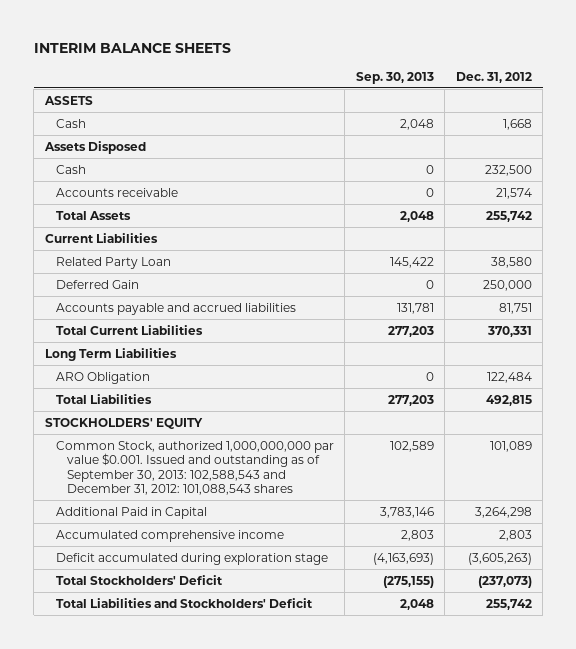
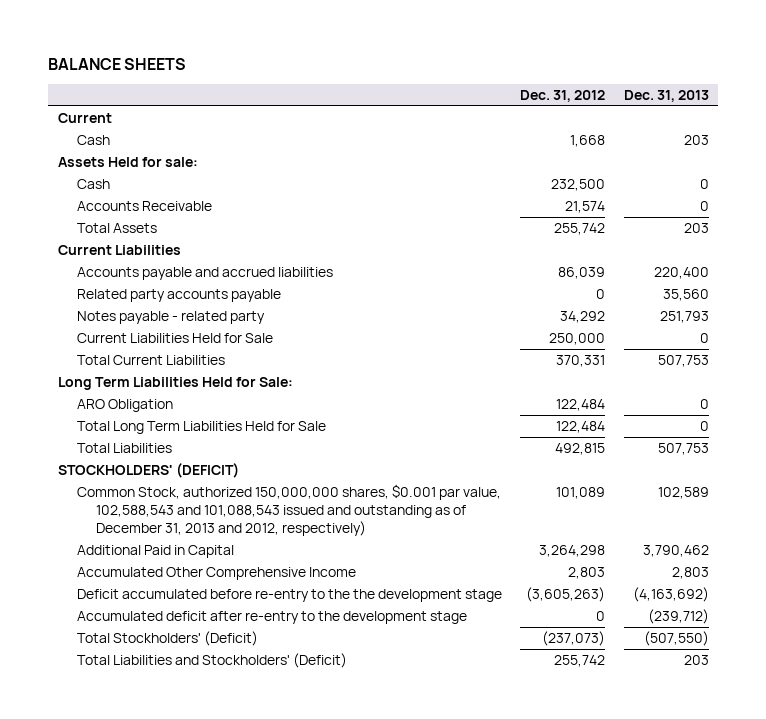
[33,42,231,53] INTERIM BALANCE SHEETS -> [48,58,187,71] BALANCE SHEETS
[355,71,434,84] Sep. 30, 2013 -> none
none -> [623,90,709,103] Dec. 31, 2013
[43,95,93,105] ASSETS -> none
none -> [57,112,112,123] Current
[43,140,146,154] Assets Disposed -> none
none -> [57,156,198,167] Assets Held for sale:
[55,187,178,197] Accounts receivable -> [76,200,212,211] Accounts Receivable
[55,256,171,269] Related Party Loan -> none
[55,279,139,289] Deferred Gain -> none
[498,302,532,314] 81,751 -> [558,266,606,279] 86,039
none -> [76,288,281,302] Related party accounts payable
none -> [76,310,265,324] Notes payable - related party
none -> [76,332,273,343] Current Liabilities Held for Sale
[44,347,177,361] Long Term Liabilities -> [57,376,293,390] Long Term Liabilities Held for Sale:
none -> [76,420,326,434] Total Long Term Liabilities Held for Sale
[44,417,203,429] STOCKHOLDERS' EQUITY -> [57,462,239,478] STOCKHOLDERS' (DEFICIT)
[55,440,334,496] Common Stock, authorized 1,000,000,000 par value $0.001. Issued and outstanding as of September 30, 2013: 102,588,543 and December 31, 2012: 101,088,543 shares -> [76,483,501,537] Common Stock, authorized 150,000,000 shares, $0.001 par value, 102,588,543 and 101,088,543 issued and outstanding as of December 31, 2013 and 2012, respectively)
[55,529,284,542] Accumulated comprehensive income -> [76,566,356,580] Accumulated Other Comprehensive Income
[55,552,328,565] Deficit accumulated during exploration stage -> [76,588,502,602] Deficit accumulated before re-entry to the the development stage
none -> [76,610,467,624] Accumulated deficit after re-entry to the development stage
[55,574,223,585] Total Stockholders' Deficit -> [76,630,258,646] Total Stockholders' (Deficit)
[55,597,313,608] Total Liabilities and Stockholders' Deficit -> [76,652,347,668] Total Liabilities and Stockholders' (Deficit)

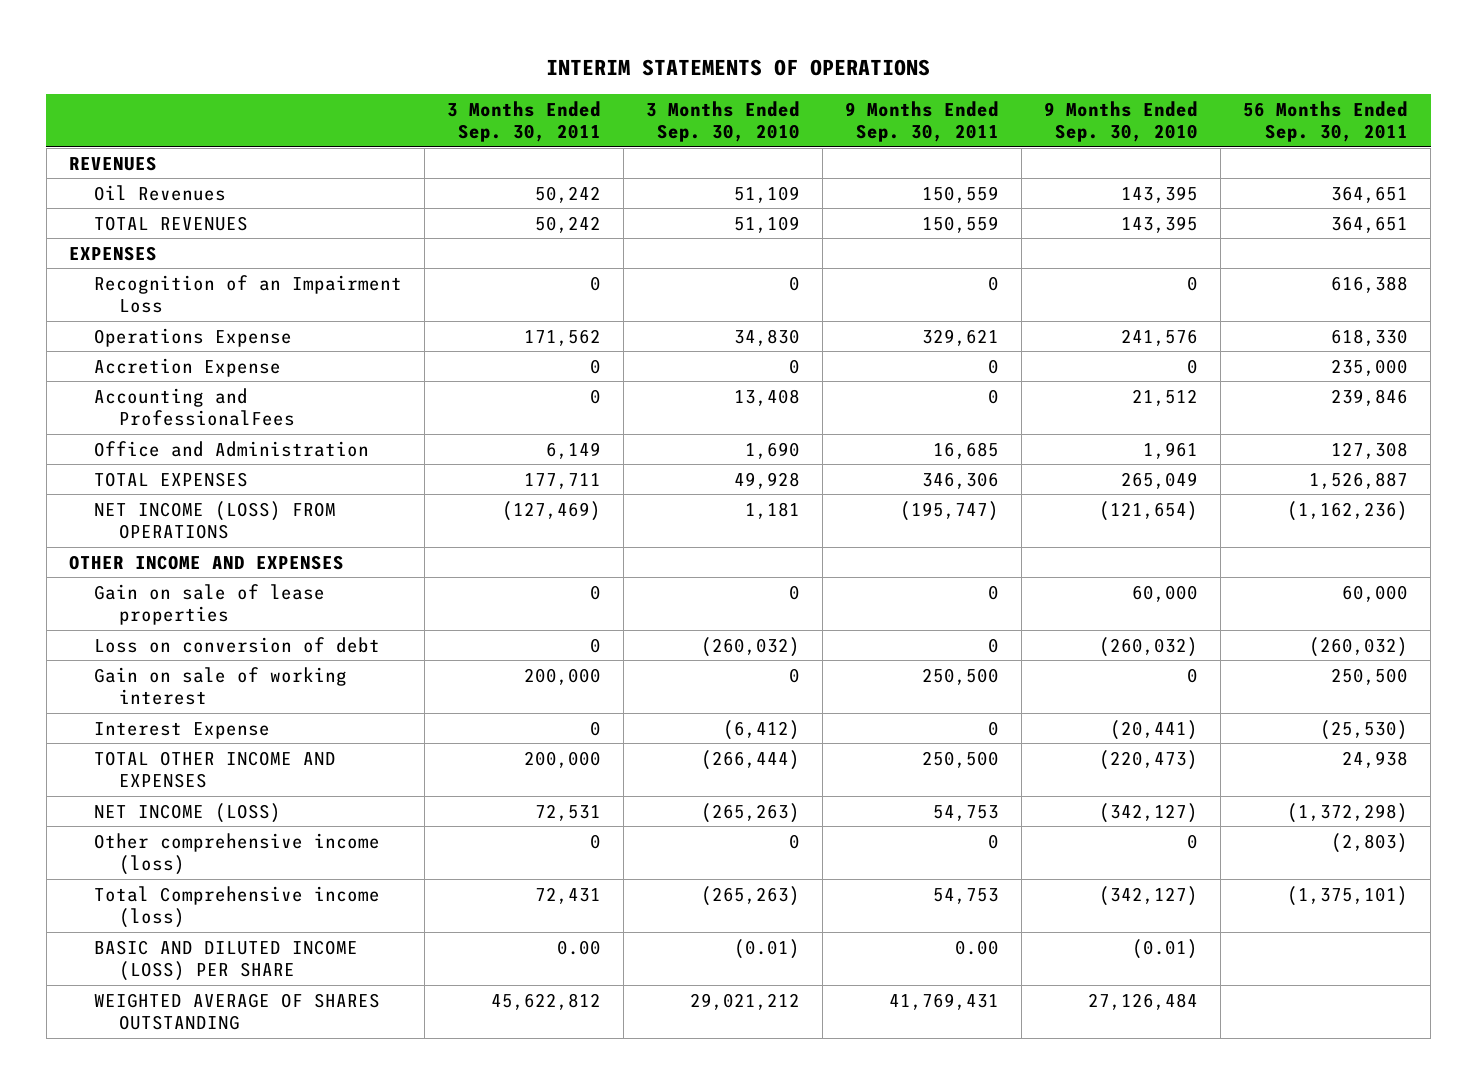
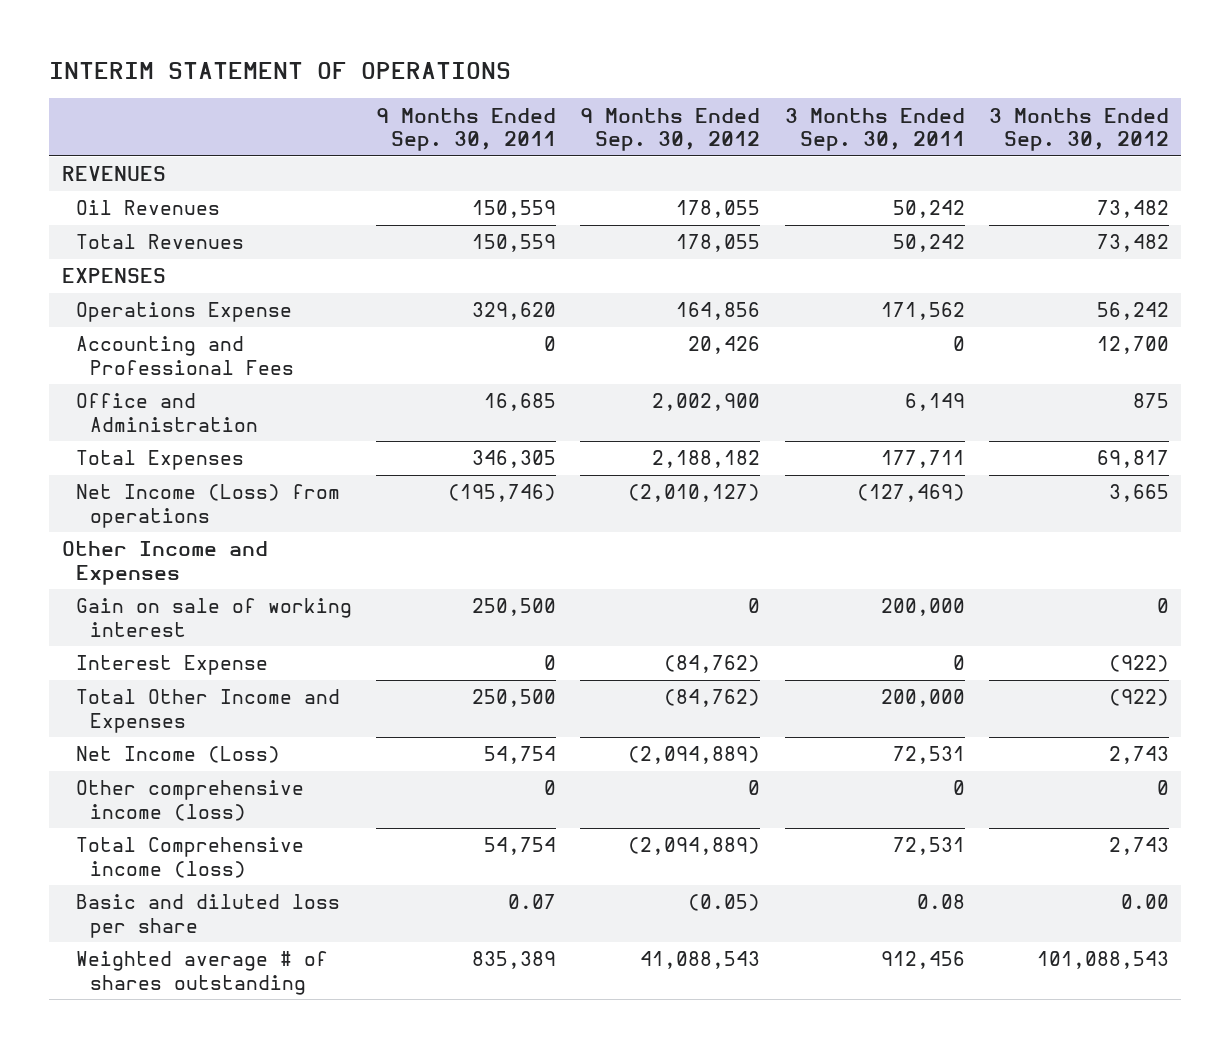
[546,59,931,77] INTERIM STATEMENTS OF OPERATIONS -> [49,62,512,80] INTERIM STATEMENT OF OPERATIONS
[646,100,801,143] 3 Months Ended Sep. 30, 2010 -> none
[1044,100,1199,143] 9 Months Ended Sep. 30, 2010 -> none
[1243,100,1409,143] 56 Months Ended Sep. 30, 2011 -> none
none -> [580,107,761,152] 9 Months Ended Sep. 30, 2012
none -> [989,107,1170,152] 3 Months Ended Sep. 30, 2012
[93,215,248,231] TOTAL REVENUES -> [75,234,244,250] Total Revenues
[93,274,402,314] Recognition of an Impairment Loss -> none
[93,357,281,377] Accretion Expense -> none
[922,328,1000,346] 329,621 -> [472,302,557,321] 329,620
[93,387,296,427] Accounting and ProfessionalFees -> [75,336,294,375] Accounting and Professional Fees
[93,583,325,626] Gain on sale of lease properties -> none
[93,636,380,653] Loss on conversion of debt -> none
[93,471,248,487] TOTAL EXPENSES -> [75,450,244,471] Total Expenses
[922,471,1000,489] 346,306 -> [472,450,557,469] 346,305
[93,500,336,540] NET INCOME (LOSS) FROM OPERATIONS -> [75,484,340,528] Net Income (Loss) from operations
[900,500,1000,521] (195,747) -> [448,484,557,503] (195,746)
[68,554,344,570] OTHER INCOME AND EXPENSES -> [61,541,268,585] Other Income and Expenses
[93,750,336,789] TOTAL OTHER INCOME AND EXPENSES -> [75,689,340,733] Total Other Income and Expenses
[93,802,281,823] NET INCOME (LOSS) -> [75,746,280,764] Net Income (Loss)
[933,804,1000,821] 54,753 -> [484,746,557,765] 54,754
[535,886,602,904] 72,431 -> [892,837,965,856] 72,531
[933,887,1000,904] 54,753 -> [484,837,557,856] 54,754
[93,939,358,982] BASIC AND DILUTED INCOME (LOSS) PER SHARE -> [75,894,340,938] Basic and diluted loss per share
[557,939,602,955] 0.00 -> [916,894,965,910] 0.08
[955,939,1000,955] 0.00 -> [508,894,557,910] 0.07
[93,992,380,1031] WEIGHTED AVERAGE OF SHARES OUTSTANDING -> [75,951,328,995] Weighted average # of shares outstanding
[491,992,602,1010] 45,622,812 -> [880,951,965,970] 912,456
[889,992,1000,1010] 41,769,431 -> [472,951,557,970] 835,389

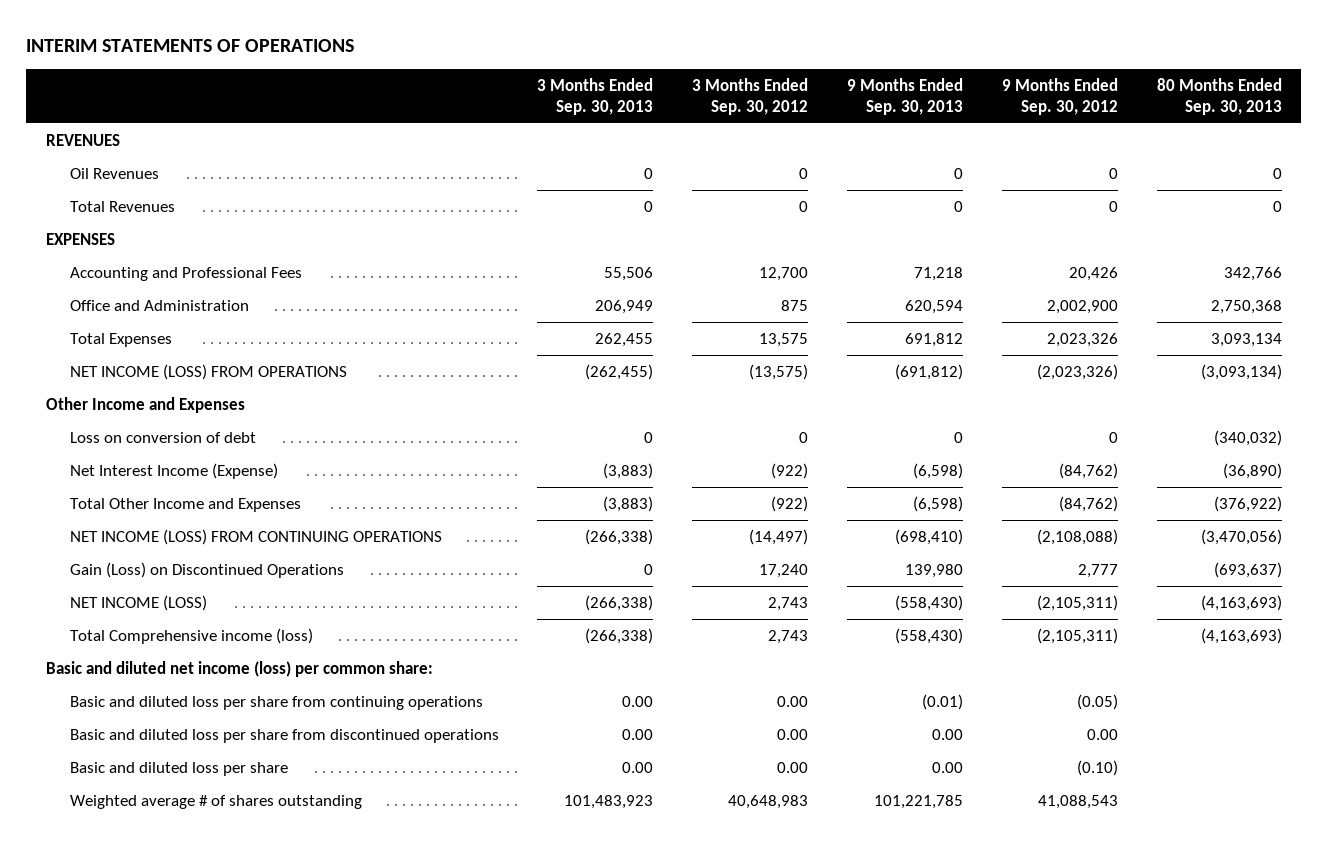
[49,62,512,80] INTERIM STATEMENT OF OPERATIONS -> [26,39,355,53] INTERIM STATEMENTS OF OPERATIONS
[376,107,557,152] 9 Months Ended Sep. 30, 2011 -> none
[784,107,965,152] 3 Months Ended Sep. 30, 2011 -> none
none -> [537,78,654,115] 3 Months Ended Sep. 30, 2013
none -> [847,78,964,115] 9 Months Ended Sep. 30, 2013
none -> [1156,78,1282,115] 80 Months Ended Sep. 30, 2013
[676,200,761,219] 178,055 -> [1108,167,1118,179] 0
[1097,200,1170,219] 73,482 -> [799,167,809,179] 0
[676,234,761,253] 178,055 -> [1108,200,1118,212] 0
[1097,234,1170,253] 73,482 -> [799,200,809,212] 0
[75,302,292,323] Operations Expense -> none
[652,450,761,469] 2,188,182 -> [1046,332,1118,347] 2,023,326
[1097,450,1170,469] 69,817 -> [759,332,809,347] 13,575
[75,484,340,528] Net Income (Loss) from operations -> [69,363,347,380] NET INCOME (LOSS) FROM OPERATIONS
[628,484,761,503] (2,010,127) -> [1036,363,1118,380] (2,023,326)
[1109,484,1170,503] 3,665 -> [749,363,809,380] (13,575)
[75,598,352,637] Gain on sale of working interest -> none
none -> [69,431,256,443] Loss on conversion of debt
[75,655,268,676] Interest Expense -> [69,462,278,479] Net Interest Income (Expense)
[75,780,304,821] Other comprehensive income (loss) -> none
none -> [69,528,442,545] NET INCOME (LOSS) FROM CONTINUING OPERATIONS
none -> [69,561,344,578] Gain (Loss) on Discontinued Operations
[75,746,280,764] Net Income (Loss) -> [69,594,207,611] NET INCOME (LOSS)
[628,746,761,765] (2,094,889) -> [1036,594,1118,611] (2,105,311)
[628,837,761,856] (2,094,889) -> [1036,627,1118,644] (2,105,311)
none -> [45,660,433,677] Basic and diluted net income (loss) per common share:
none -> [69,695,483,710] Basic and diluted loss per share from continuing operations
none -> [69,728,499,743] Basic and diluted loss per share from discontinued operations
[688,894,761,912] (0.05) -> [1076,759,1118,776] (0.10)
[1037,951,1170,970] 101,088,543 -> [728,794,809,809] 40,648,983

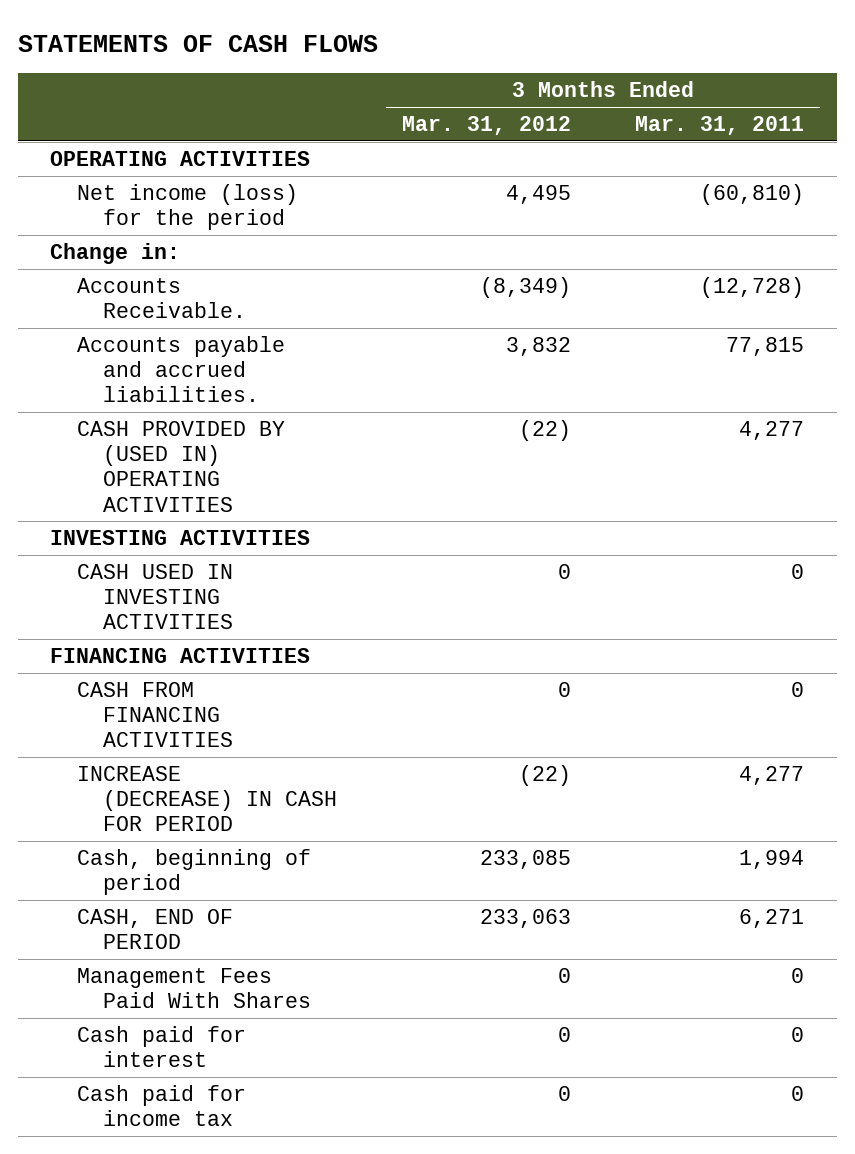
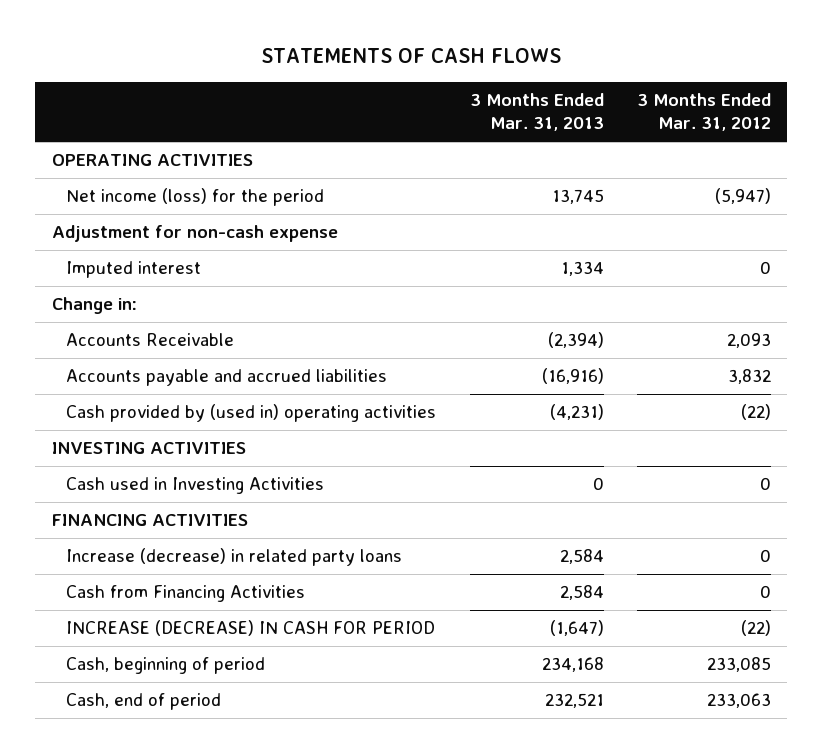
[635,116,805,136] Mar. 31, 2011 -> none
none -> [469,93,604,132] 3 Months Ended Mar. 31, 2013
[505,185,571,205] 4,495 -> [714,188,771,205] (5,947)
none -> [51,225,338,243] Adjustment for non-cash expense
none -> [66,261,202,279] Imputed interest
[76,278,247,319] Accounts Receivable. -> [66,333,235,347] Accounts Receivable
[479,277,571,299] (8,349) -> [726,333,771,349] 2,093
[76,336,285,403] Accounts payable and accrued liabilities. -> [66,369,388,387] Accounts payable and accrued liabilities
[76,421,285,512] CASH PROVIDED BY (USED IN) OPERATING ACTIVITIES -> [66,404,437,423] Cash provided by (used in) operating activities
[76,564,234,630] CASH USED IN INVESTING ACTIVITIES -> [66,477,325,495] Cash used in Investing Activities
none -> [66,548,403,567] Increase (decrease) in related party loans
[76,682,234,748] CASH FROM FINANCING ACTIVITIES -> [66,585,306,603] Cash from Financing Activities
[76,968,312,1009] Management Fees Paid With Shares -> none
[76,1026,246,1068] Cash paid for interest -> none
[76,1085,246,1127] Cash paid for income tax -> none
[76,909,233,950] CASH, END OF PERIOD -> [66,693,222,711] Cash, end of period

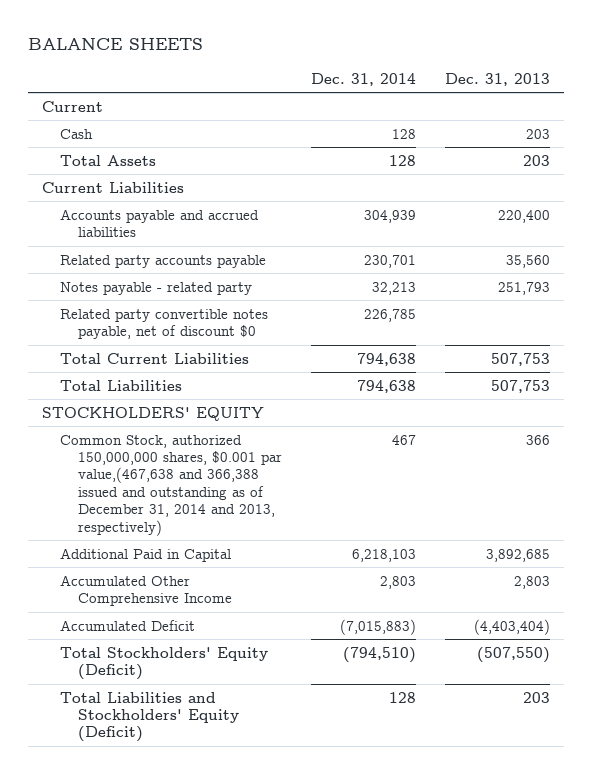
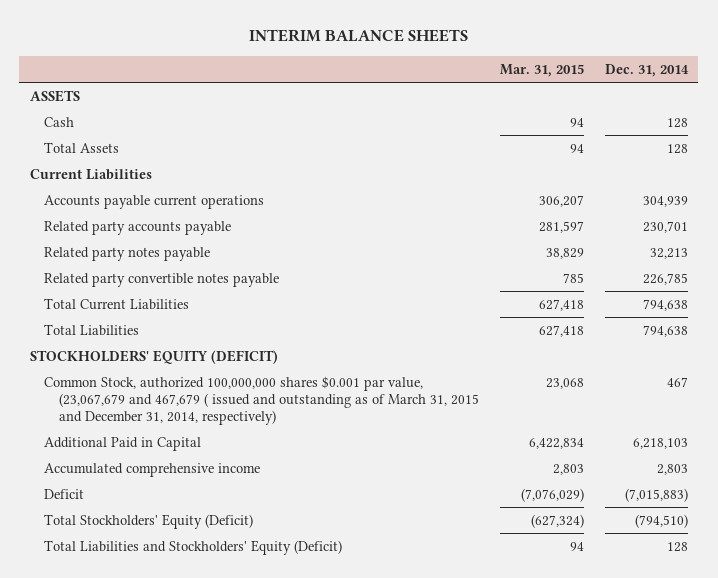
[27,38,203,51] BALANCE SHEETS -> [248,29,468,43] INTERIM BALANCE SHEETS
[444,72,550,86] Dec. 31, 2013 -> none
none -> [500,63,585,77] Mar. 31, 2015
[42,100,104,112] Current -> none
none -> [29,89,80,102] ASSETS
[60,208,260,238] Accounts payable and accrued liabilities -> [44,194,265,209] Accounts payable current operations
[60,281,253,295] Notes payable - related party -> [44,246,211,261] Related party notes payable
[60,308,269,340] Related party convertible notes payable, net of discount $0 -> [44,272,280,287] Related party convertible notes payable
[42,406,265,421] STOCKHOLDERS' EQUITY -> [29,349,278,364] STOCKHOLDERS' EQUITY (DEFICIT)
[60,434,282,536] Common Stock, authorized 150,000,000 shares, $0.001 par value,(467,638 and 366,388 issued and outstanding as of December 31, 2014 and 2013, respectively) -> [44,375,480,425] Common Stock, authorized 100,000,000 shares $0.001 par value, (23,067,679 and 467,679 ( issued and outstanding as of March 31, 2015 and December 31, 2014, respectively)
[60,574,232,607] Accumulated Other Comprehensive Income -> [44,462,261,477] Accumulated comprehensive income
[60,619,196,631] Accumulated Deficit -> [44,488,85,499] Deficit

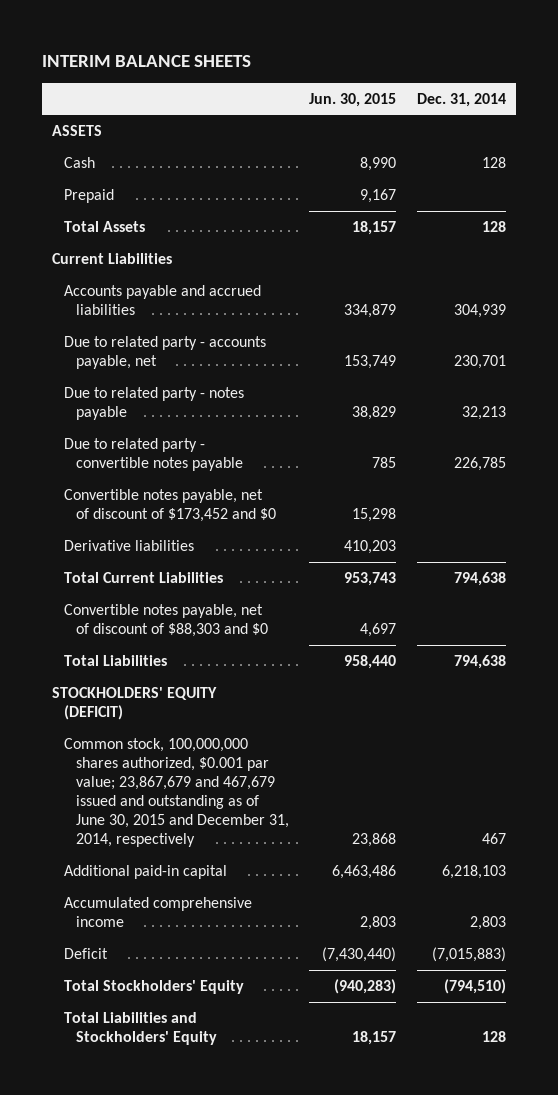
[500,63,585,77] Mar. 31, 2015 -> none
none -> [309,92,397,107] Jun. 30, 2015
none -> [63,189,114,204] Prepaid
[44,194,265,209] Accounts payable current operations -> [63,285,261,316] Accounts payable and accrued liabilities
[44,220,232,235] Related party accounts payable -> [63,336,266,370] Due to related party - accounts payable, net
[44,246,211,261] Related party notes payable -> [63,387,244,421] Due to related party - notes payable
[44,272,280,287] Related party convertible notes payable -> [63,438,243,472] Due to related party - convertible notes payable
none -> [63,489,276,523] Convertible notes payable, net of discount of $173,452 and $0
none -> [63,540,194,552] Derivative liabilities
none -> [63,604,268,638] Convertible notes payable, net of discount of $88,303 and $0
[44,375,480,425] Common Stock, authorized 100,000,000 shares $0.001 par value, (23,067,679 and 467,679 ( issued and outstanding as of March 31, 2015 and December 31, 2014, respectively) -> [63,738,289,848] Common stock, 100,000,000 shares authorized, $0.001 par value; 23,867,679 and 467,679 issued and outstanding as of June 30, 2015 and December 31, 2014, respectively
[44,436,202,451] Additional Paid in Capital -> [63,865,227,880] Additional paid-in capital
[44,513,254,529] Total Stockholders' Equity (Deficit) -> [63,980,244,995] Total Stockholders' Equity
[44,539,343,555] Total Liabilities and Stockholders' Equity (Deficit) -> [63,1012,217,1046] Total Liabilities and Stockholders' Equity

